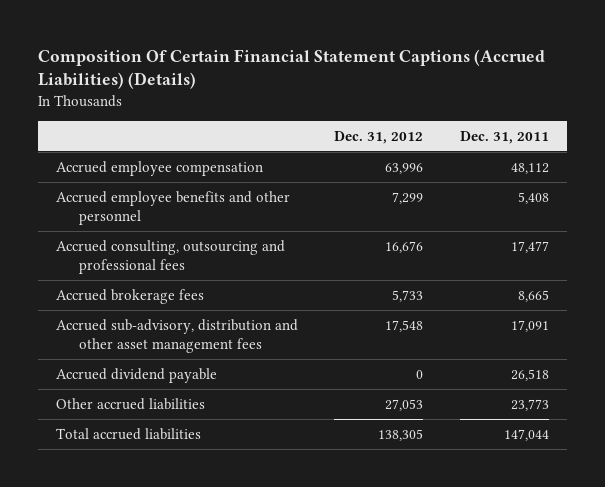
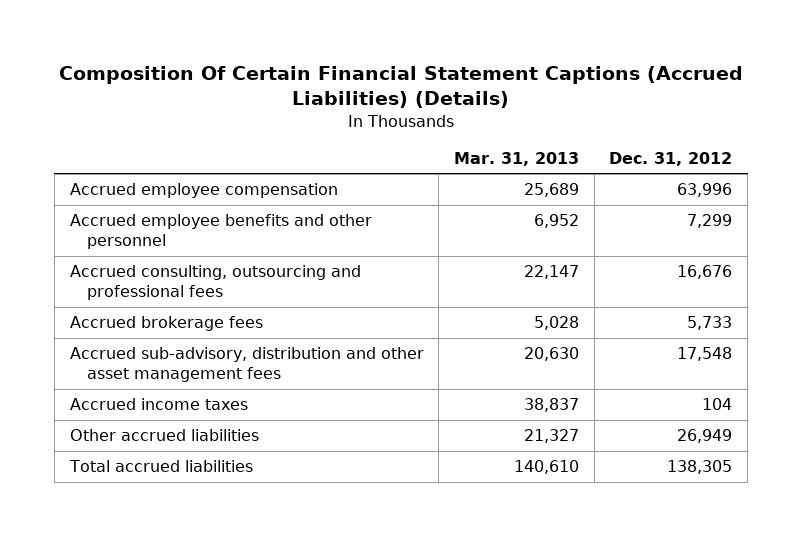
[459,130,549,144] Dec. 31, 2011 -> none
none -> [454,152,580,167] Mar. 31, 2013
[56,367,218,383] Accrued dividend payable -> none
none -> [69,398,248,411] Accrued income taxes
[385,398,424,411] 27,053 -> [677,429,733,444] 26,949

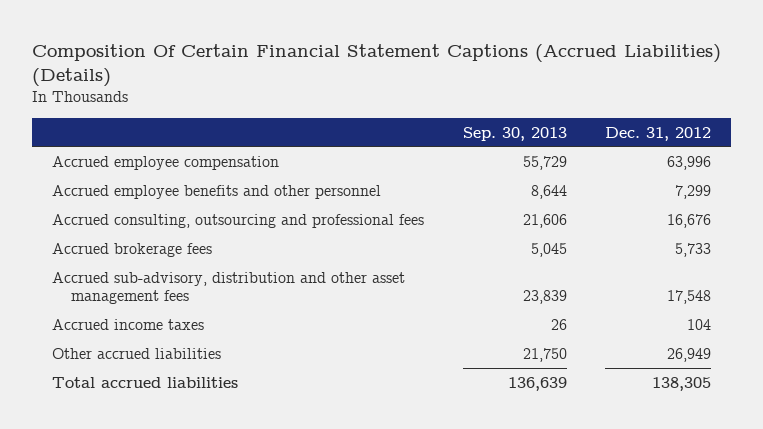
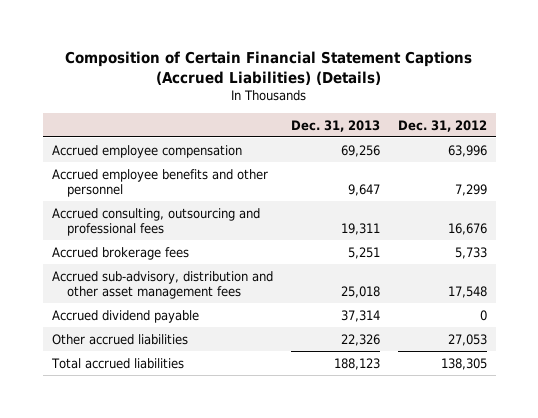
[32,43,722,88] Composition Of Certain Financial Statement Captions (Accrued Liabilities) (Details) -> [65,50,473,85] Composition of Certain Financial Statement Captions (Accrued Liabilities) (Details)
[462,126,567,141] Sep. 30, 2013 -> none
none -> [290,119,380,132] Dec. 31, 2013
[51,318,204,330] Accrued income taxes -> none
none -> [51,309,199,323] Accrued dividend payable
[667,347,712,362] 26,949 -> [447,333,487,346] 27,053

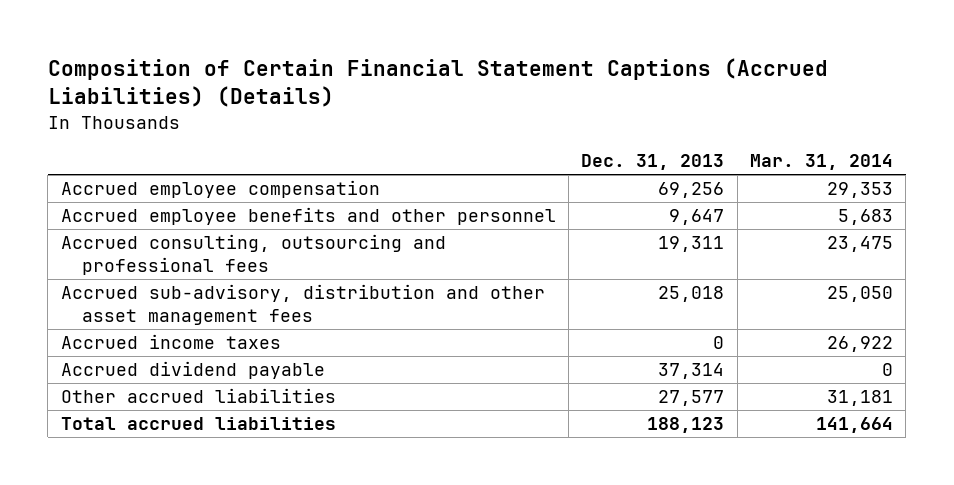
[397,119,487,132] Dec. 31, 2012 -> none
none -> [749,154,893,171] Mar. 31, 2014
[51,246,189,260] Accrued brokerage fees -> none
none -> [60,334,281,350] Accrued income taxes
[340,333,380,346] 22,326 -> [658,390,725,407] 27,577

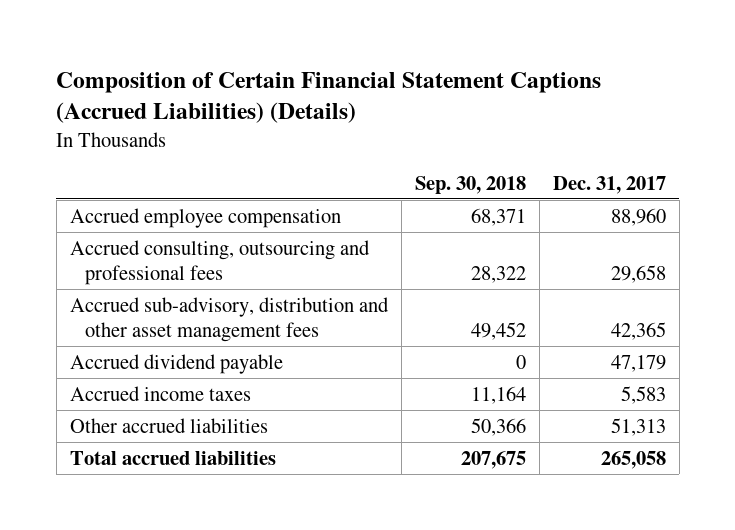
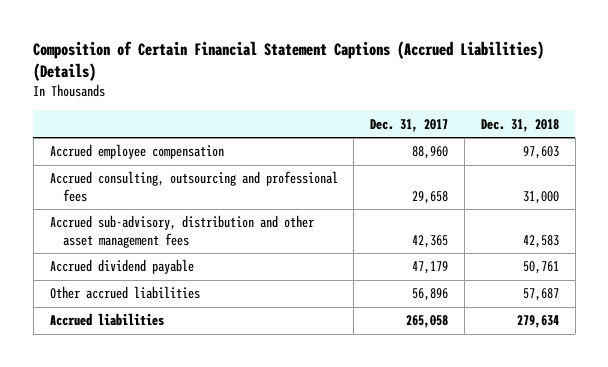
[414,175,526,194] Sep. 30, 2018 -> none
none -> [480,118,559,132] Dec. 31, 2018
[69,385,251,401] Accrued income taxes -> none
[610,417,666,436] 51,313 -> [412,288,449,302] 56,896
[69,450,276,465] Total accrued liabilities -> [49,313,164,327] Accrued liabilities

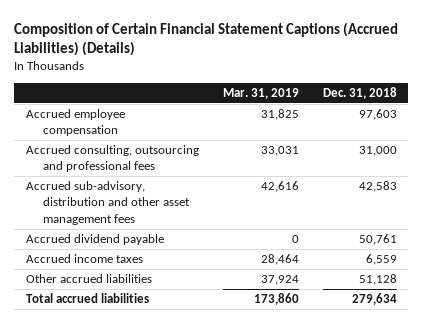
[370,118,449,132] Dec. 31, 2017 -> none
none -> [222,88,299,100] Mar. 31, 2019
none -> [25,254,143,264] Accrued income taxes
[522,288,559,302] 57,687 -> [358,274,397,286] 51,128
[49,313,164,327] Accrued liabilities -> [25,293,149,304] Total accrued liabilities

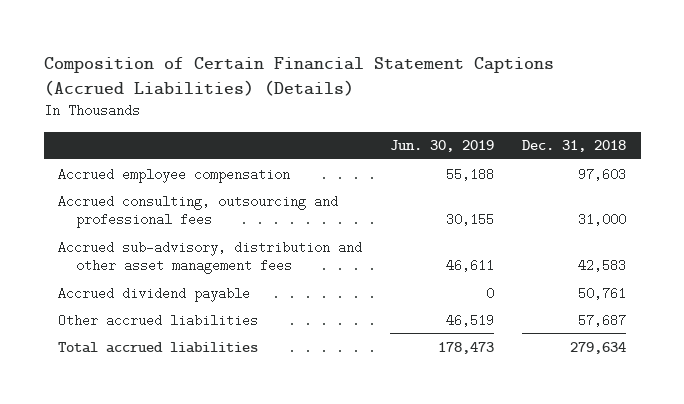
[222,88,299,100] Mar. 31, 2019 -> none
none -> [390,140,495,153] Jun. 30, 2019
[25,254,143,264] Accrued income taxes -> none
[358,274,397,286] 51,128 -> [578,313,627,327] 57,687

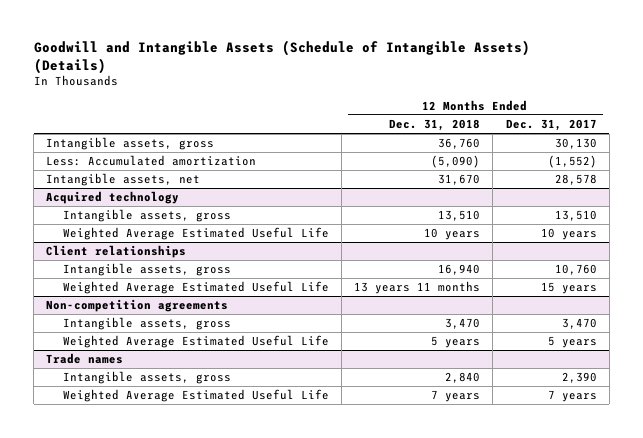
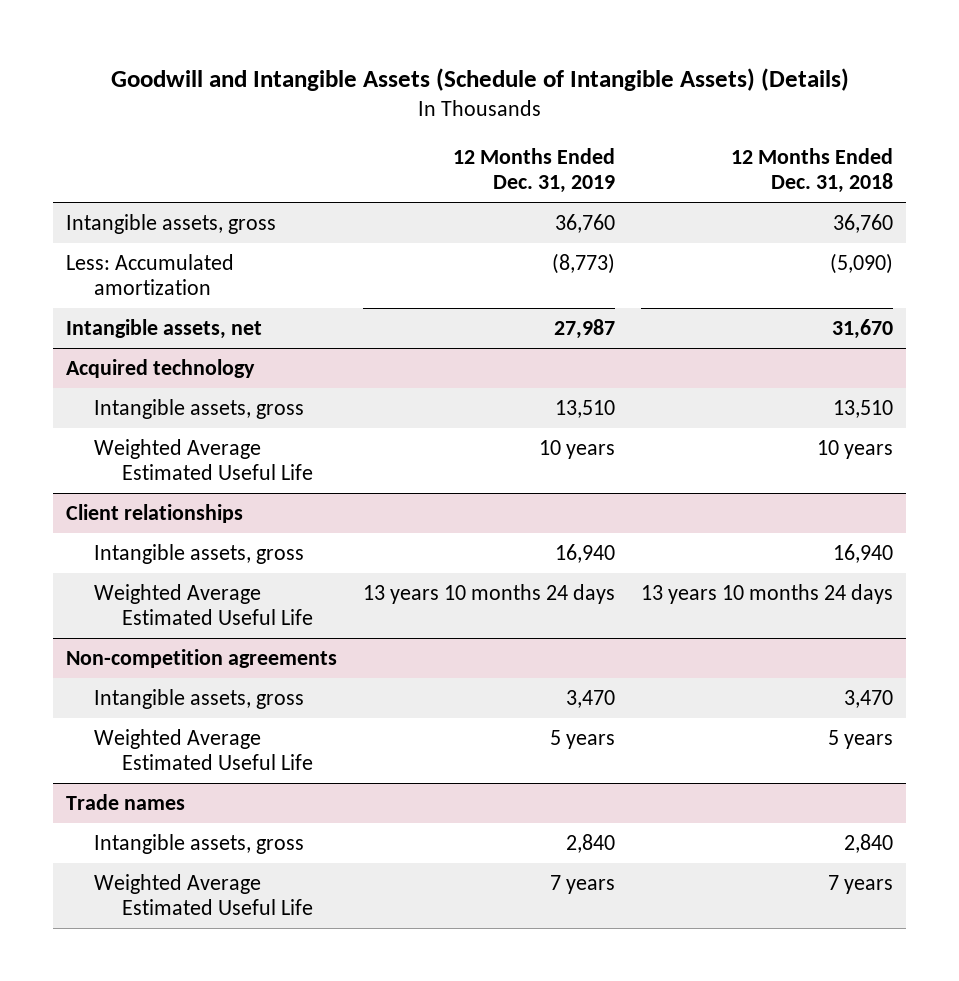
[505,119,597,132] Dec. 31, 2017 -> none
none -> [453,147,616,194] 12 Months Ended Dec. 31, 2019
[354,281,481,295] 13 years 11 months -> [640,583,893,604] 13 years 10 months 24 days

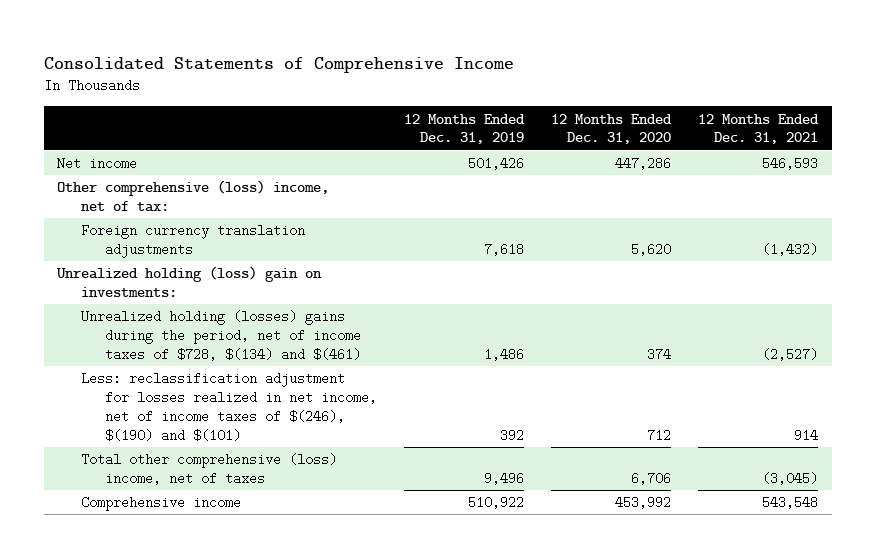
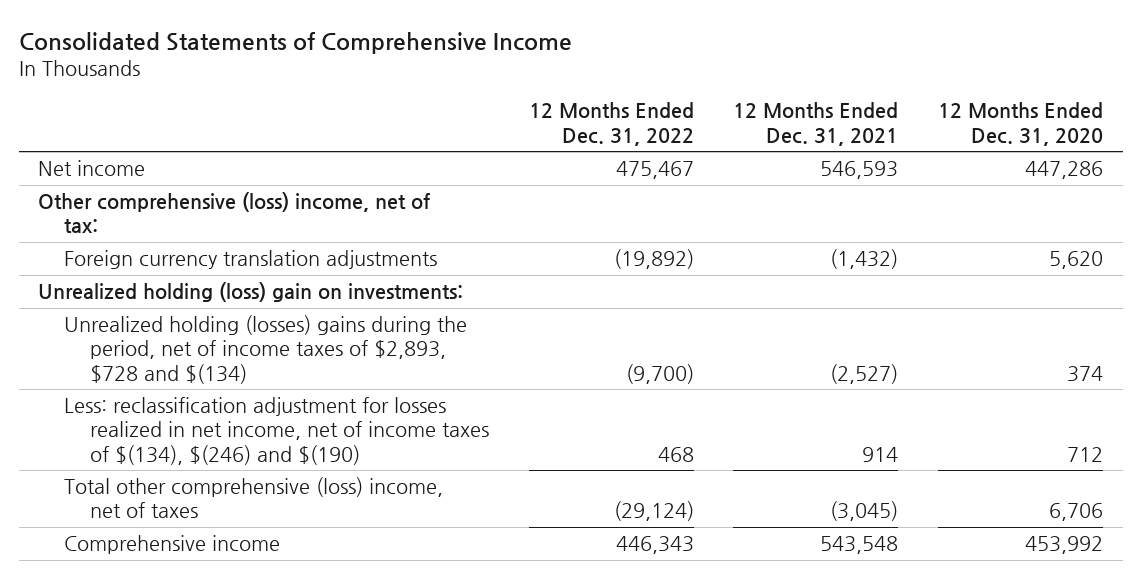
[404,113,526,145] 12 Months Ended Dec. 31, 2019 -> none
none -> [528,102,694,146] 12 Months Ended Dec. 31, 2022
[81,310,362,361] Unrealized holding (losses) gains during the period, net of income taxes of $728, $(134) and $(461) -> [64,315,468,384] Unrealized holding (losses) gains during the period, net of income taxes of $2,893, $728 and $(134)
[81,372,378,442] Less: reclassification adjustment for losses realized in net income, net of income taxes of $(246), $(190) and $(101) -> [64,397,489,465] Less: reclassification adjustment for losses realized in net income, net of income taxes of $(134), $(246) and $(190)

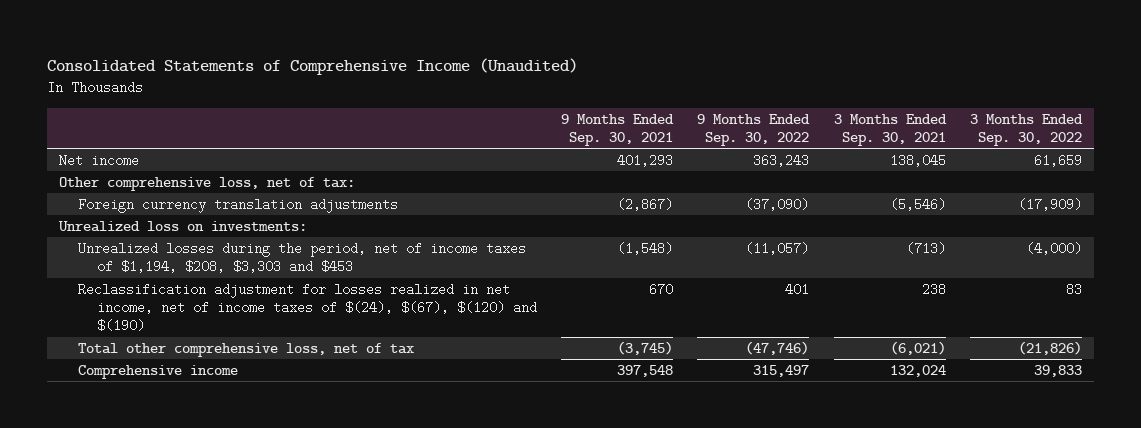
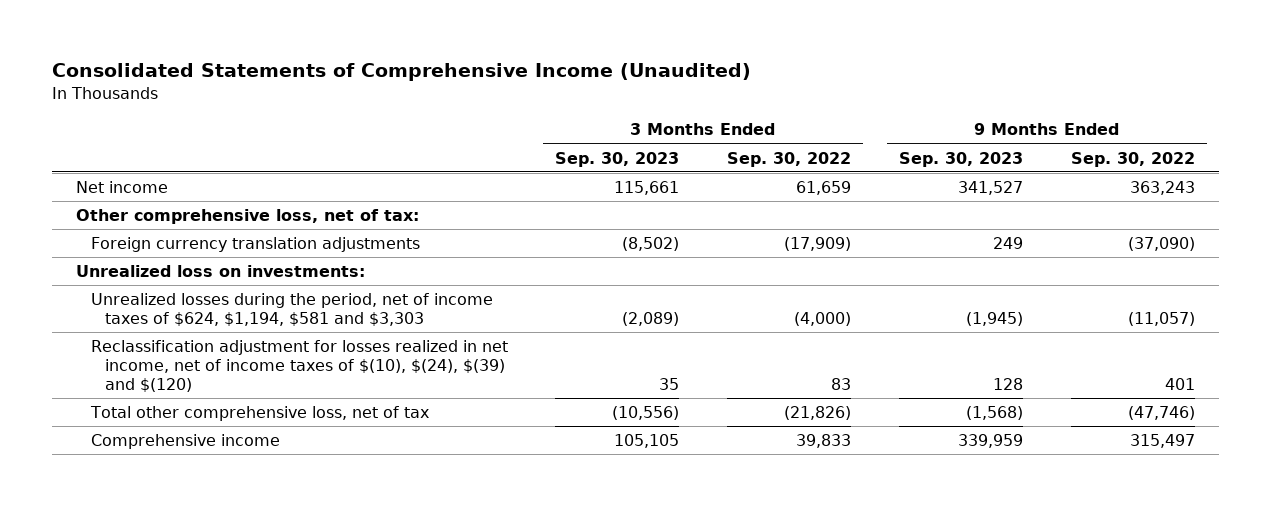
[561,113,675,147] 9 Months Ended Sep. 30, 2021 -> none
[833,113,947,147] 3 Months Ended Sep. 30, 2021 -> none
none -> [555,151,680,167] Sep. 30, 2023
none -> [899,151,1024,167] Sep. 30, 2023
[78,241,527,274] Unrealized losses during the period, net of income taxes of $1,194, $208, $3,303 and $453 -> [90,293,493,327] Unrealized losses during the period, net of income taxes of $624, $1,194, $581 and $3,303
[78,282,537,333] Reclassification adjustment for losses realized in net income, net of income taxes of $(24), $(67), $(120) and $(190) -> [90,340,508,392] Reclassification adjustment for losses realized in net income, net of income taxes of $(10), $(24), $(39) and $(120)

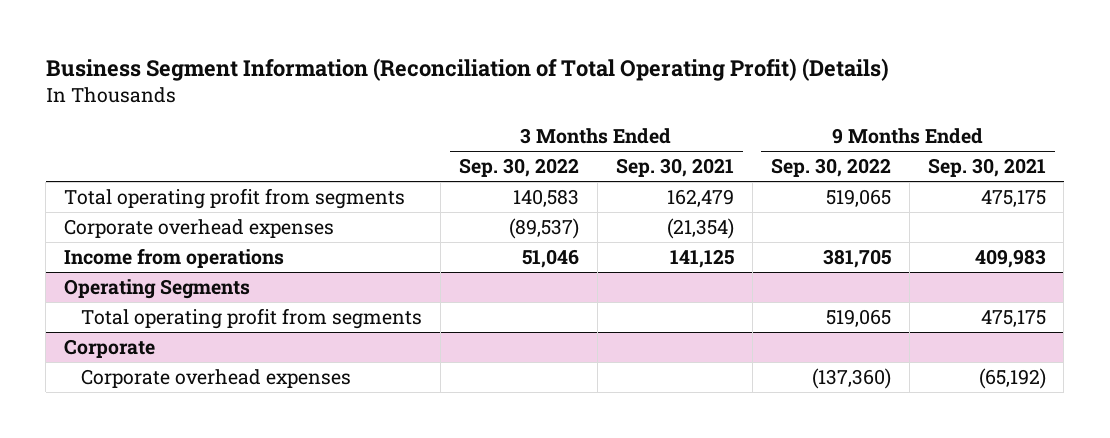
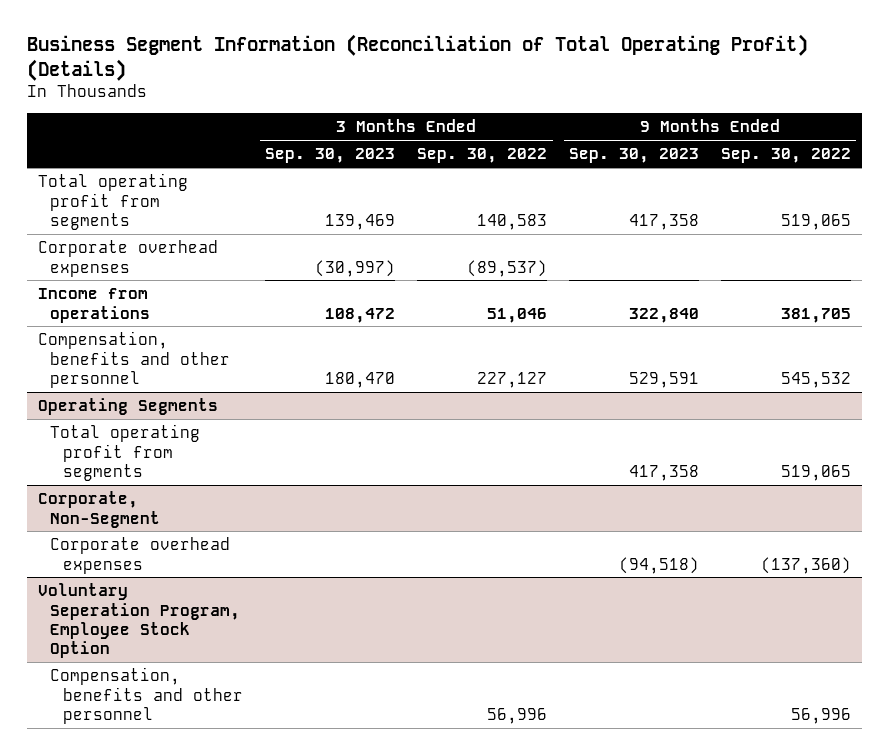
[615,158,734,178] Sep. 30, 2021 -> none
[927,158,1046,178] Sep. 30, 2021 -> none
none -> [265,148,396,164] Sep. 30, 2023
none -> [569,148,700,164] Sep. 30, 2023
none -> [37,331,231,388] Compensation, benefits and other personnel
[64,338,156,358] Corporate -> [37,491,161,528] Corporate, Non-Segment
none -> [37,583,241,659] Voluntary Seperation Program, Employee Stock Option
none -> [50,667,244,724] Compensation, benefits and other personnel

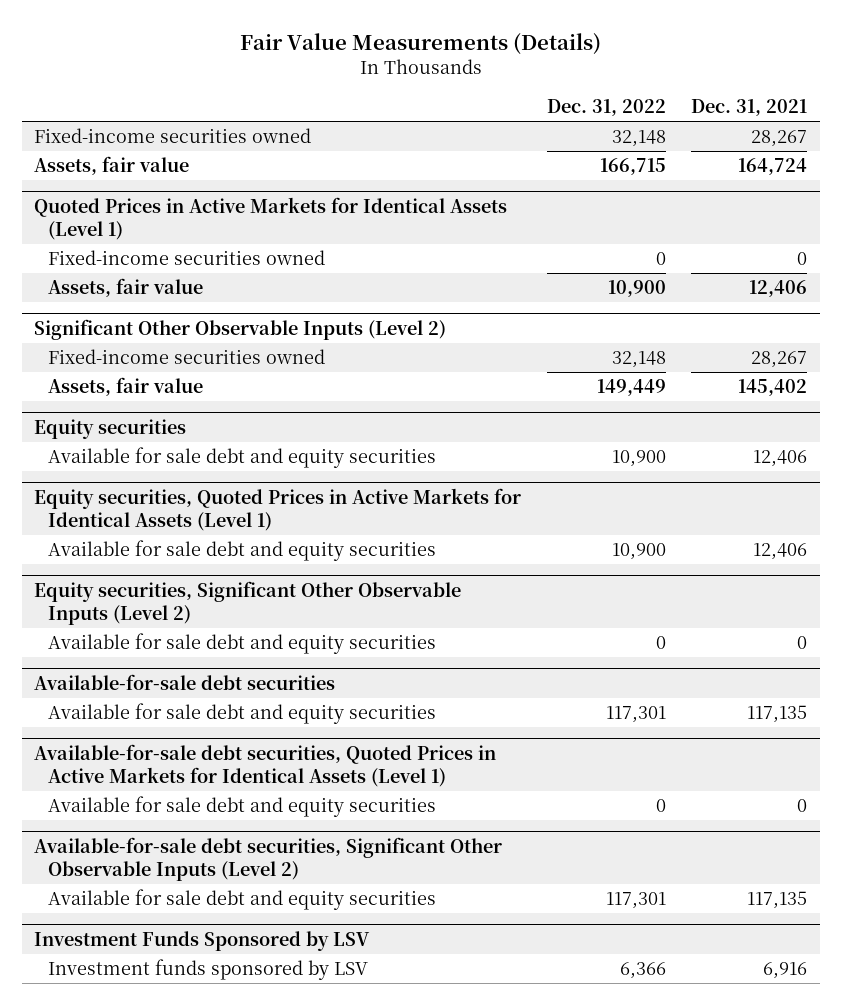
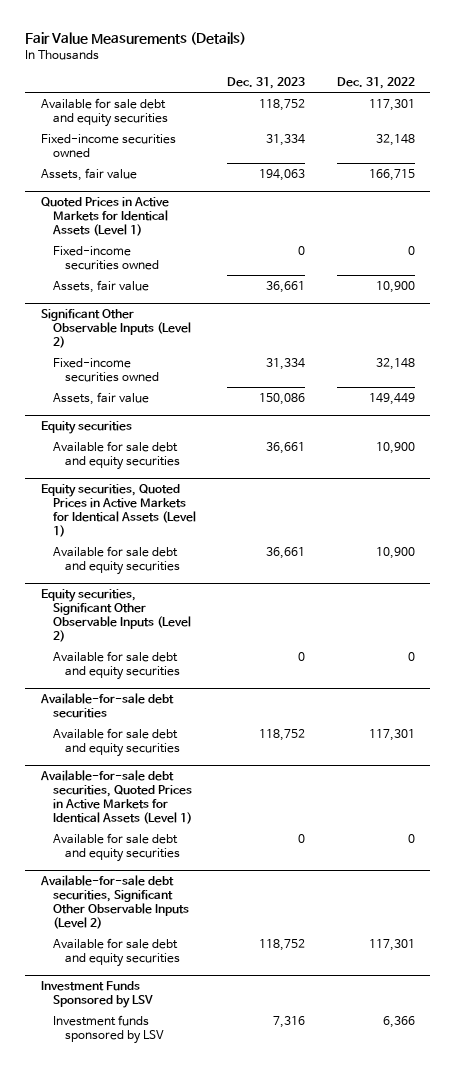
[691,99,808,117] Dec. 31, 2021 -> none
none -> [227,76,306,89] Dec. 31, 2023
none -> [40,97,168,127] Available for sale debt and equity securities

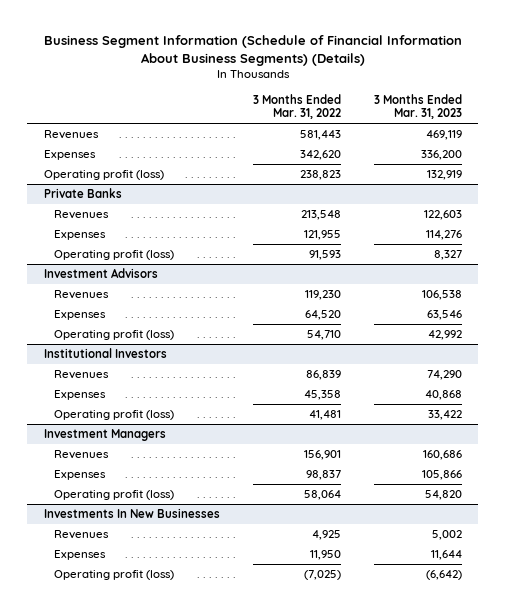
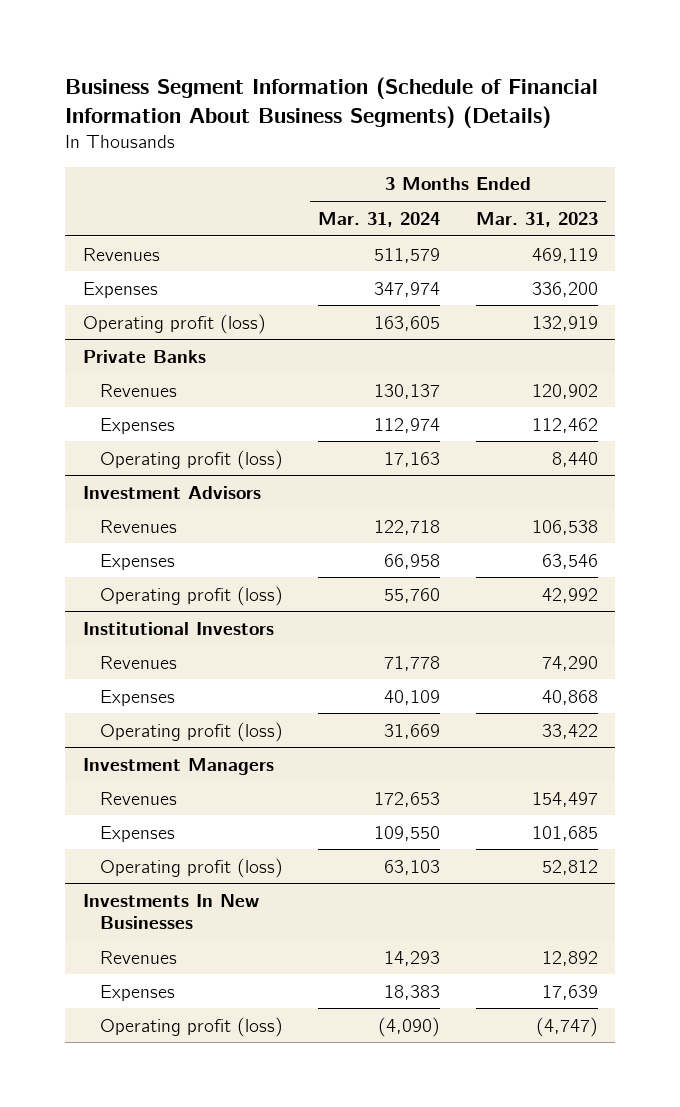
[252,93,341,120] 3 Months Ended Mar. 31, 2022 -> none
none -> [318,211,441,227] Mar. 31, 2024
[423,210,462,221] 122,603 -> [531,383,598,399] 120,902
[425,230,462,241] 114,276 -> [531,417,598,433] 112,462
[433,250,462,261] 8,327 -> [551,451,598,467] 8,440
[422,450,462,461] 160,686 -> [531,791,598,807] 154,497
[421,470,462,481] 105,866 -> [531,825,598,841] 101,685
[424,490,462,501] 54,820 -> [541,859,598,875] 52,812
[431,530,462,541] 5,002 -> [541,950,598,966] 12,892
[430,550,462,561] 11,644 -> [541,984,598,1000] 17,639
[425,570,462,581] (6,642) -> [535,1016,598,1037] (4,747)

